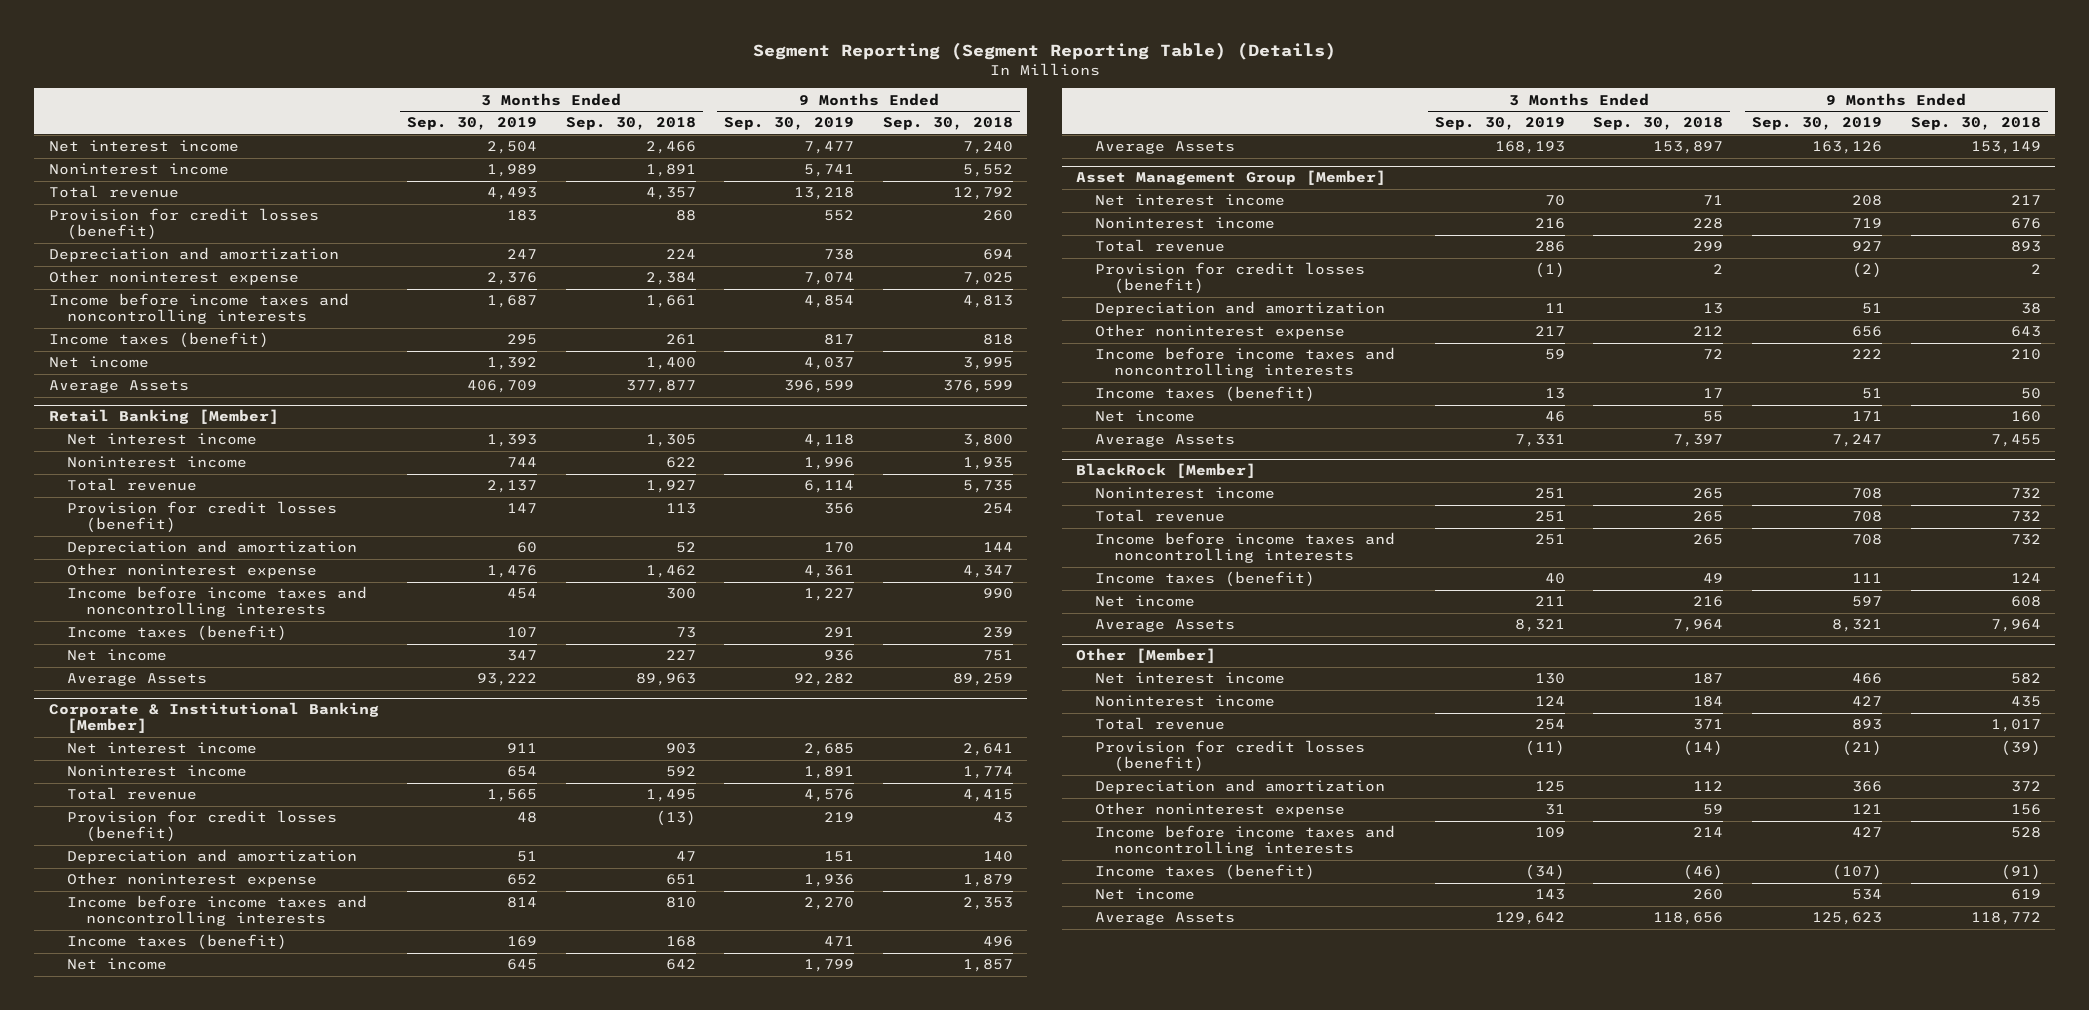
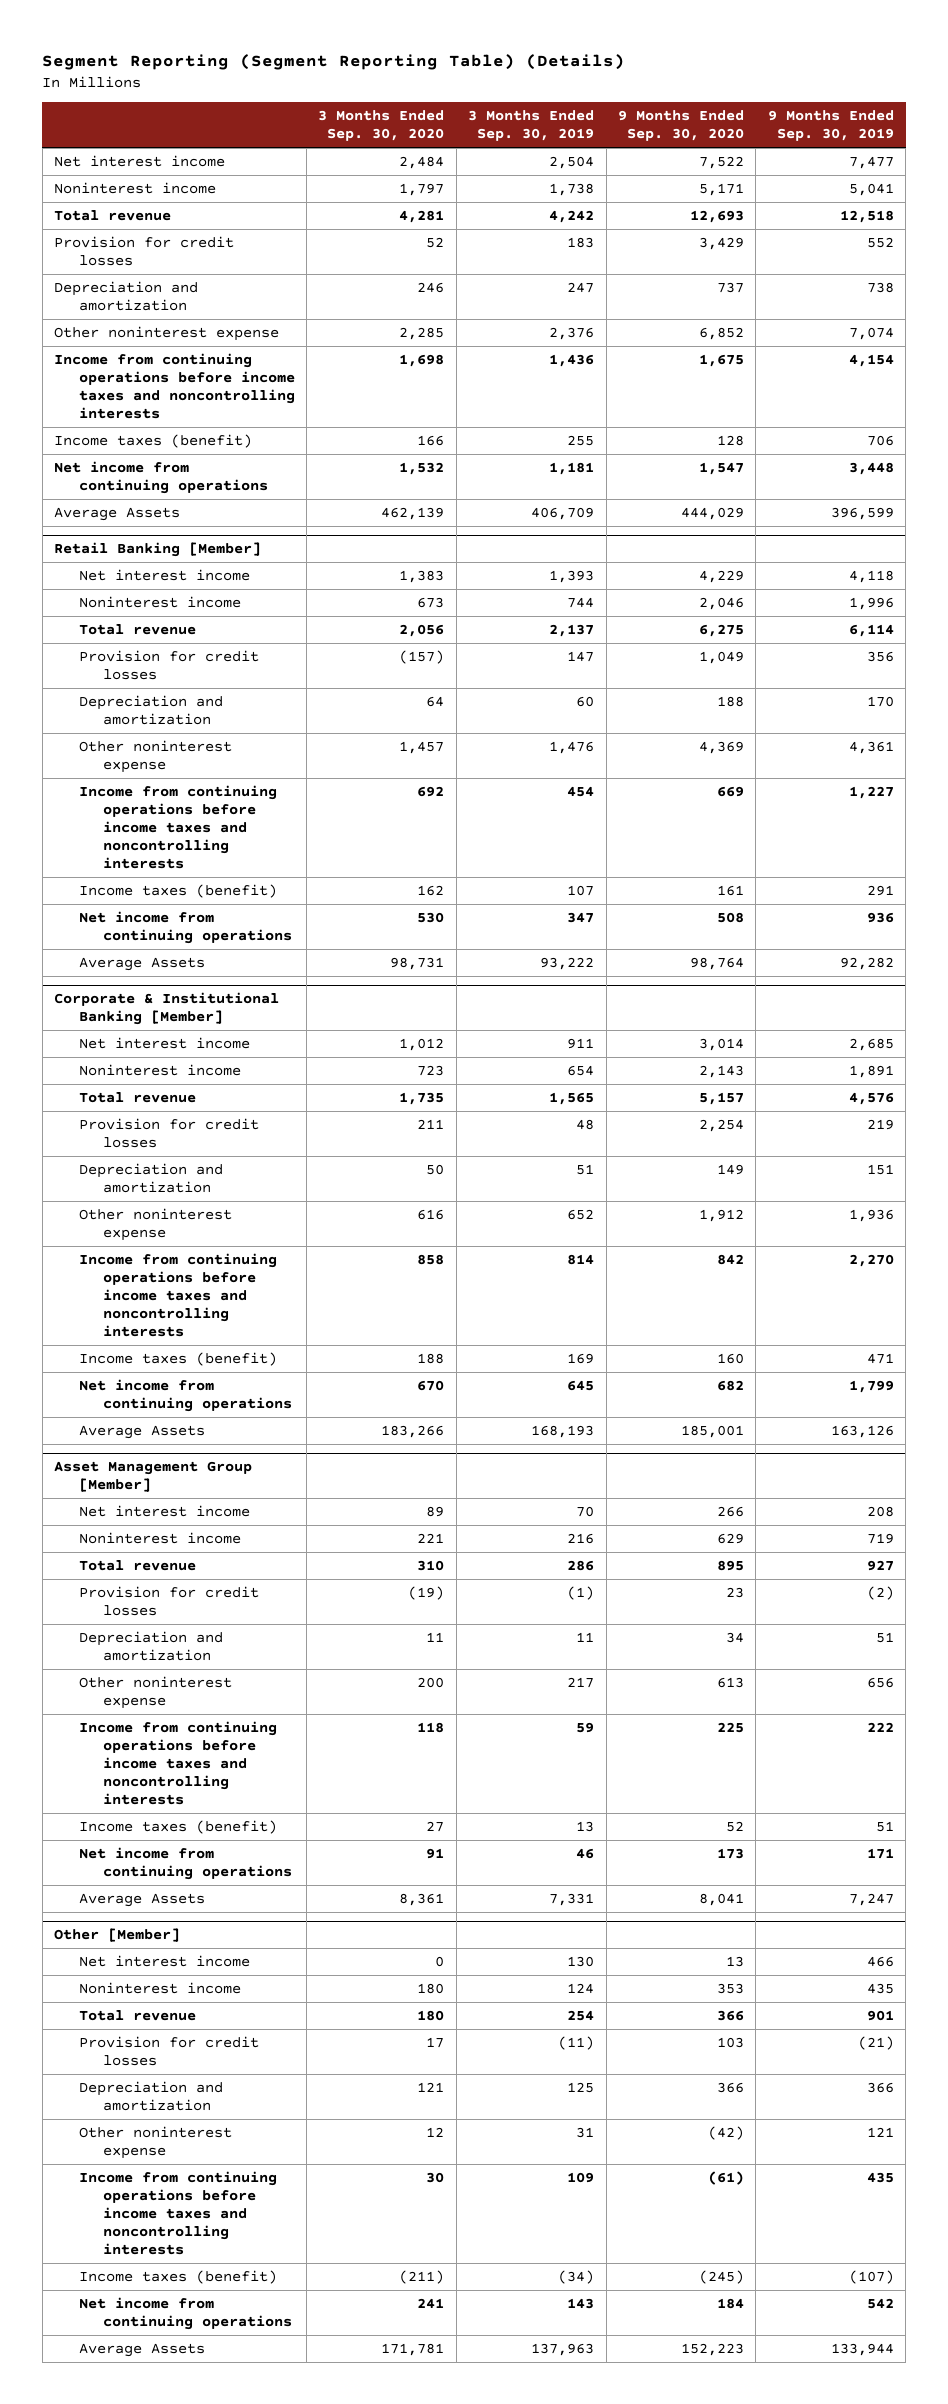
[565,117,696,131] Sep. 30, 2018 -> none
[882,117,1013,131] Sep. 30, 2018 -> none
none -> [318,110,445,142] 3 Months Ended Sep. 30, 2020
none -> [617,110,744,142] 9 Months Ended Sep. 30, 2020
[487,164,538,178] 1,989 -> [549,182,595,196] 1,738
[804,164,855,178] 5,741 -> [848,182,894,196] 5,041
[487,187,538,201] 4,493 -> [549,209,595,223] 4,242
[794,187,855,201] 13,218 -> [839,209,894,223] 12,518
[48,208,319,241] Provision for credit losses (benefit) -> [54,235,235,266] Provision for credit losses
[48,356,149,369] Net income -> none
[48,293,349,325] Income before income taxes and noncontrolling interests -> [54,352,295,420] Income from continuing operations before income taxes and noncontrolling interests
[487,295,538,309] 1,687 -> [549,353,595,367] 1,436
[804,295,855,309] 4,854 -> [848,353,894,367] 4,154
[507,334,538,346] 295 -> [567,434,595,446] 255
[824,334,855,346] 817 -> [866,434,894,446] 706
none -> [54,460,268,494] Net income from continuing operations
[67,501,338,534] Provision for credit losses (benefit) -> [78,649,259,680] Provision for credit losses
[67,586,368,618] Income before income taxes and noncontrolling interests -> [78,784,277,870] Income from continuing operations before income taxes and noncontrolling interests
[67,649,168,662] Net income -> [78,910,293,944] Net income from continuing operations
[67,810,338,843] Provision for credit losses (benefit) -> [78,1117,259,1148] Provision for credit losses
[67,895,368,927] Income before income taxes and noncontrolling interests -> [78,1252,277,1338] Income from continuing operations before income taxes and noncontrolling interests
[67,958,168,971] Net income -> [78,1378,293,1412] Net income from continuing operations
[1094,262,1365,295] Provision for credit losses (benefit) -> [78,1585,259,1616] Provision for credit losses
[1094,347,1395,379] Income before income taxes and noncontrolling interests -> [78,1720,277,1806] Income from continuing operations before income taxes and noncontrolling interests
[1094,410,1195,423] Net income -> [78,1846,293,1880] Net income from continuing operations
[1076,463,1257,479] BlackRock [Member] -> none
[1094,487,1275,500] Noninterest income -> none
[1094,509,1225,523] Total revenue -> none
[1094,532,1395,564] Income before income taxes and noncontrolling interests -> none
[1094,571,1315,588] Income taxes (benefit) -> none
[1094,595,1195,608] Net income -> none
[1094,619,1235,633] Average Assets -> none
[1851,696,1882,707] 427 -> [866,1982,894,1994] 435
[1851,719,1882,731] 893 -> [866,2009,894,2021] 901
[1094,740,1365,773] Provision for credit losses (benefit) -> [78,2035,259,2066] Provision for credit losses
[1094,825,1395,857] Income before income taxes and noncontrolling interests -> [78,2170,277,2256] Income from continuing operations before income taxes and noncontrolling interests
[1851,827,1882,838] 427 -> [866,2171,894,2183] 435
[1094,888,1195,901] Net income -> none
none -> [78,2296,293,2330] Net income from continuing operations
[1494,912,1565,926] 129,642 -> [531,2342,595,2356] 137,963
[1811,912,1882,926] 125,623 -> [830,2342,894,2356] 133,944

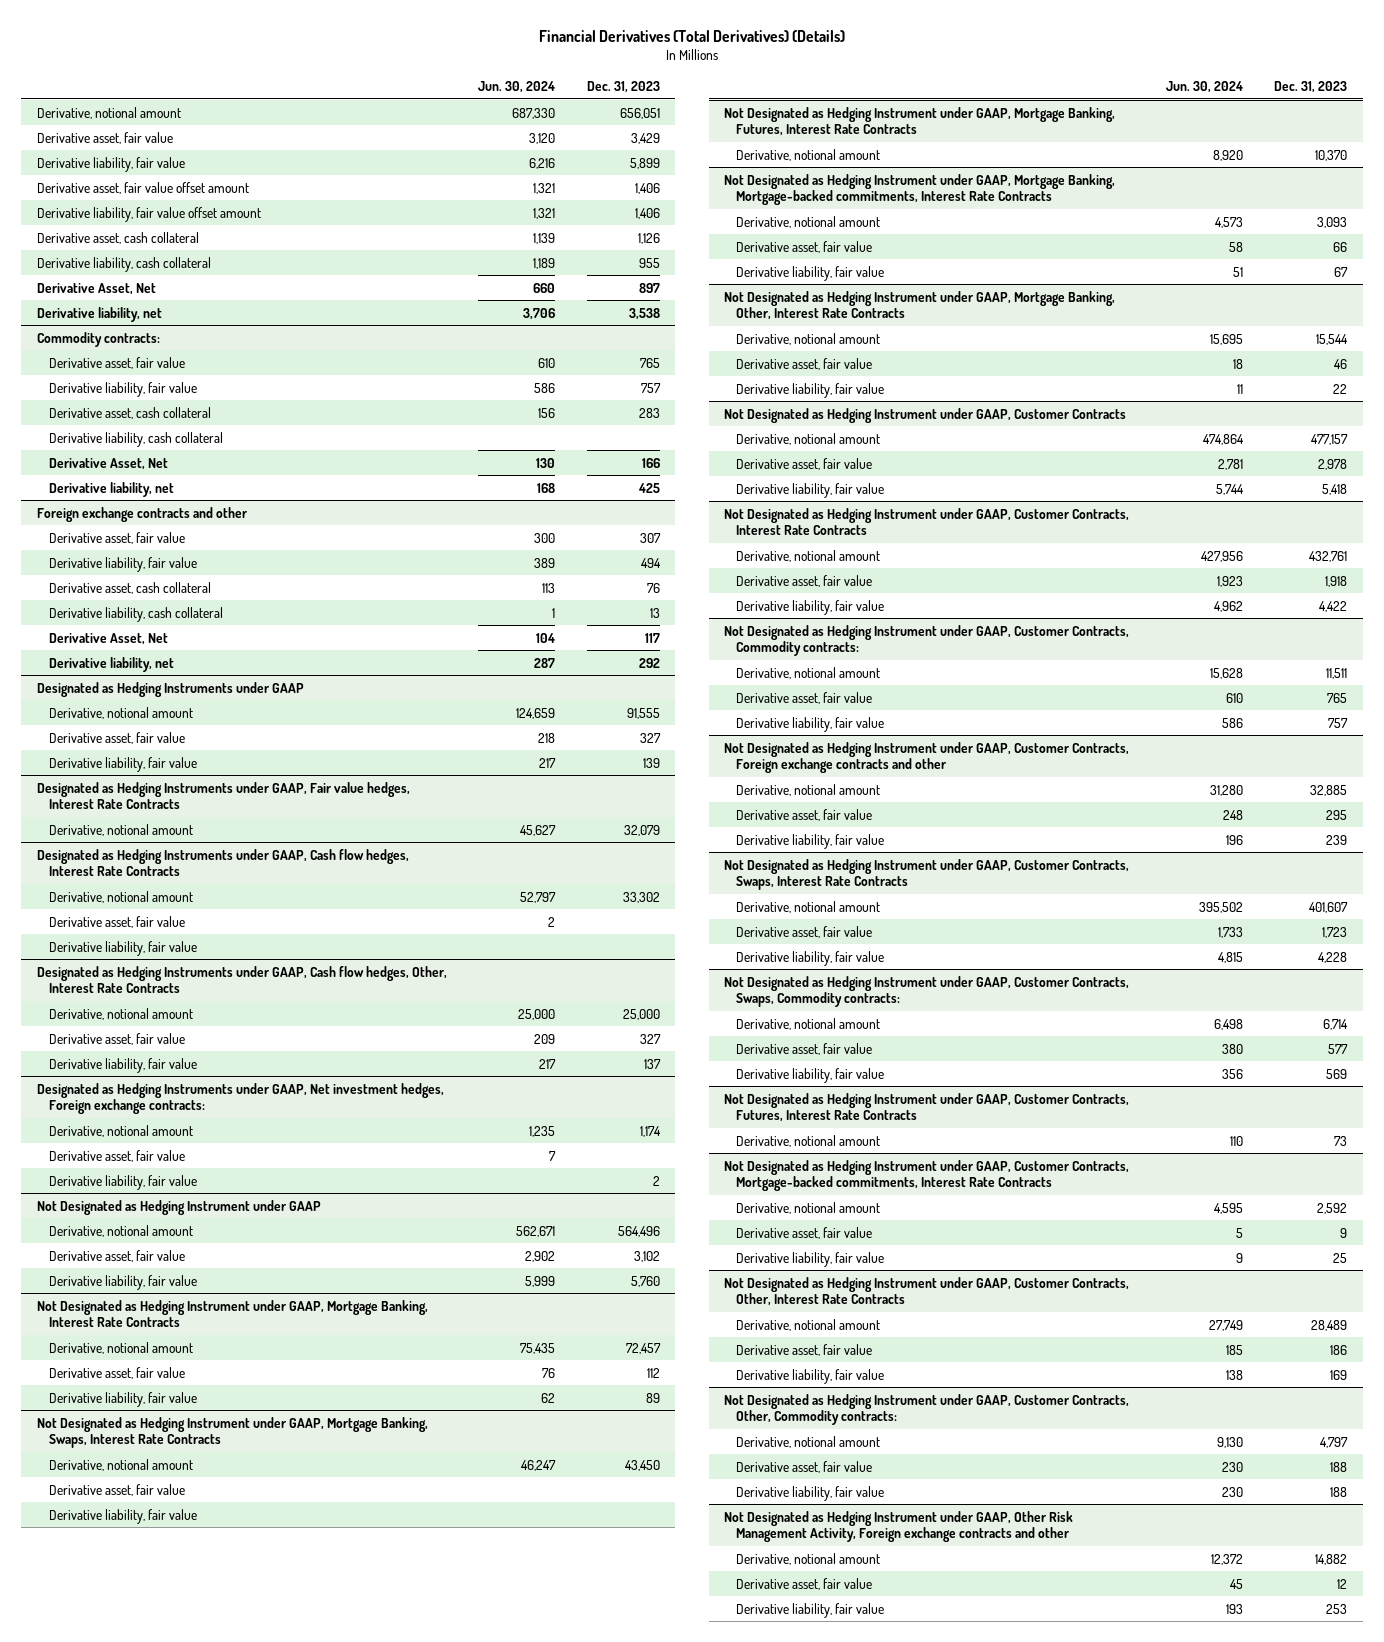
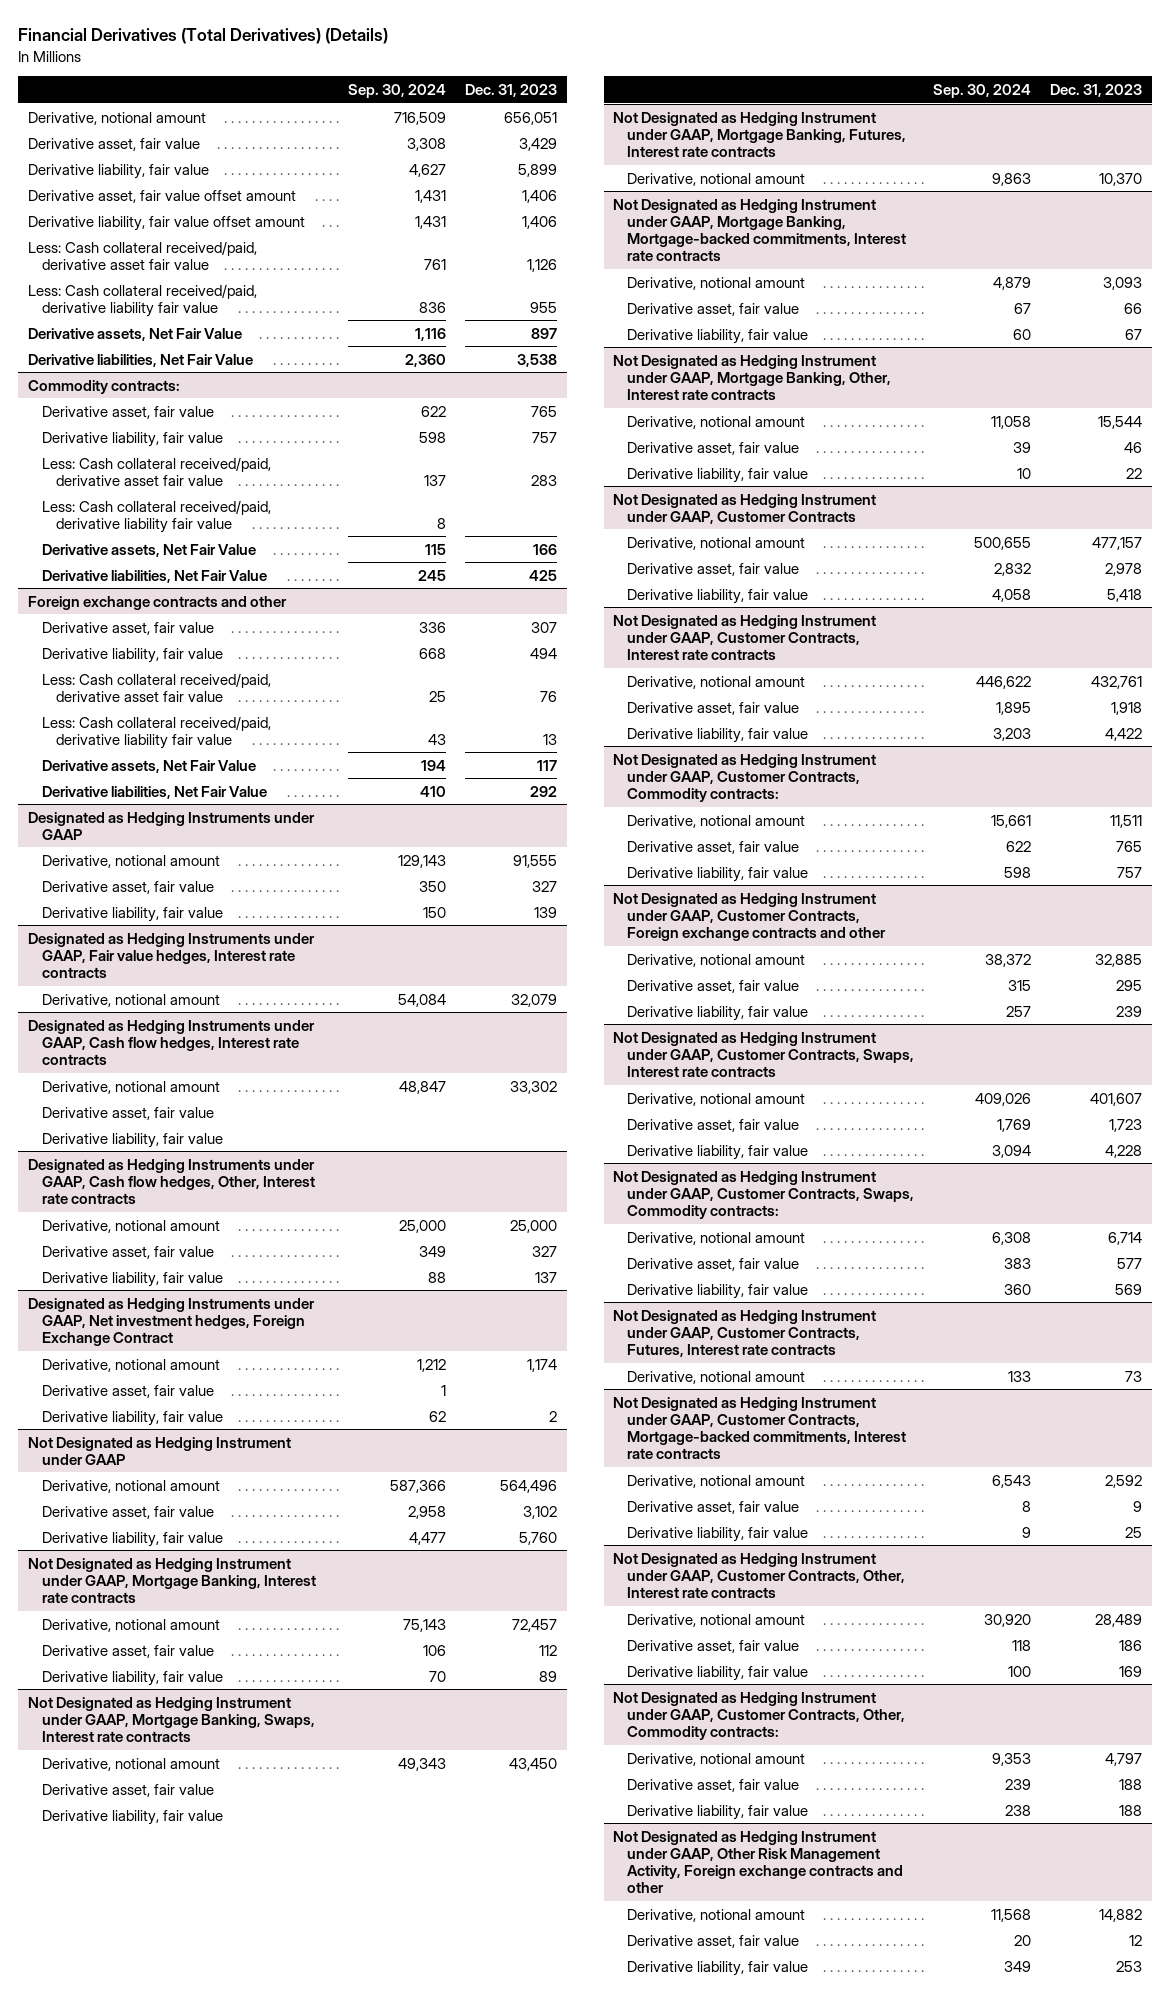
[478,80,556,93] Jun. 30, 2024 -> none
none -> [348,83,447,98] Sep. 30, 2024
[37,231,200,244] Derivative asset, cash collateral -> [27,240,257,270] Less: Cash collateral received/paid, derivative asset fair value
[37,256,212,272] Derivative liability, cash collateral -> [27,283,257,317] Less: Cash collateral received/paid, derivative liability fair value
[37,282,157,295] Derivative Asset, Net -> [27,327,242,341] Derivative assets, Net Fair Value
[37,306,163,322] Derivative liability, net -> [27,353,253,367] Derivative liabilities, Net Fair Value
[48,406,211,419] Derivative asset, cash collateral -> [42,456,272,486] Less: Cash collateral received/paid, derivative asset fair value
[48,431,223,447] Derivative liability, cash collateral -> [42,499,272,533] Less: Cash collateral received/paid, derivative liability fair value
[48,457,168,470] Derivative Asset, Net -> [42,543,257,557] Derivative assets, Net Fair Value
[48,481,174,497] Derivative liability, net -> [42,569,268,583] Derivative liabilities, Net Fair Value
[48,581,211,594] Derivative asset, cash collateral -> [42,672,272,702] Less: Cash collateral received/paid, derivative asset fair value
[48,606,223,622] Derivative liability, cash collateral -> [42,715,272,749] Less: Cash collateral received/paid, derivative liability fair value
[48,632,168,645] Derivative Asset, Net -> [42,759,257,773] Derivative assets, Net Fair Value
[48,656,174,672] Derivative liability, net -> [42,785,268,799] Derivative liabilities, Net Fair Value
[37,781,411,810] Designated as Hedging Instruments under GAAP, Fair value hedges, Interest Rate Contracts -> [27,932,315,978] Designated as Hedging Instruments under GAAP, Fair value hedges, Interest rate contracts
[37,848,410,877] Designated as Hedging Instruments under GAAP, Cash flow hedges, Interest Rate Contracts -> [27,1019,315,1065] Designated as Hedging Instruments under GAAP, Cash flow hedges, Interest rate contracts
[37,965,448,994] Designated as Hedging Instruments under GAAP, Cash flow hedges, Other, Interest Rate Contracts -> [27,1158,316,1204] Designated as Hedging Instruments under GAAP, Cash flow hedges, Other, Interest rate contracts
[37,1082,445,1115] Designated as Hedging Instruments under GAAP, Net investment hedges, Foreign exchange contracts: -> [27,1297,315,1346] Designated as Hedging Instruments under GAAP, Net investment hedges, Foreign Exchange Contract
[37,1299,429,1328] Not Designated as Hedging Instrument under GAAP, Mortgage Banking, Interest Rate Contracts -> [27,1557,317,1603] Not Designated as Hedging Instrument under GAAP, Mortgage Banking, Interest rate contracts
[37,1416,429,1449] Not Designated as Hedging Instrument under GAAP, Mortgage Banking, Swaps, Interest Rate Contracts -> [27,1696,316,1742] Not Designated as Hedging Instrument under GAAP, Mortgage Banking, Swaps, Interest rate contracts
[724,106,1116,137] Not Designated as Hedging Instrument under GAAP, Mortgage Banking, Futures, Interest Rate Contracts -> [613,111,907,157] Not Designated as Hedging Instrument under GAAP, Mortgage Banking, Futures, Interest rate contracts
[724,173,1116,206] Not Designated as Hedging Instrument under GAAP, Mortgage Banking, Mortgage-backed commitments, Interest Rate Contracts -> [613,198,907,262] Not Designated as Hedging Instrument under GAAP, Mortgage Banking, Mortgage-backed commitments, Interest rate contracts
[724,290,1116,321] Not Designated as Hedging Instrument under GAAP, Mortgage Banking, Other, Interest Rate Contracts -> [613,354,892,400] Not Designated as Hedging Instrument under GAAP, Mortgage Banking, Other, Interest rate contracts
[724,507,1130,536] Not Designated as Hedging Instrument under GAAP, Customer Contracts, Interest Rate Contracts -> [613,614,877,660] Not Designated as Hedging Instrument under GAAP, Customer Contracts, Interest rate contracts
[724,858,1130,891] Not Designated as Hedging Instrument under GAAP, Customer Contracts, Swaps, Interest Rate Contracts -> [613,1031,915,1077] Not Designated as Hedging Instrument under GAAP, Customer Contracts, Swaps, Interest rate contracts
[724,1092,1130,1123] Not Designated as Hedging Instrument under GAAP, Customer Contracts, Futures, Interest Rate Contracts -> [613,1309,877,1357] Not Designated as Hedging Instrument under GAAP, Customer Contracts, Futures, Interest rate contracts
[724,1159,1130,1192] Not Designated as Hedging Instrument under GAAP, Customer Contracts, Mortgage-backed commitments, Interest Rate Contracts -> [613,1396,907,1460] Not Designated as Hedging Instrument under GAAP, Customer Contracts, Mortgage-backed commitments, Interest rate contracts
[724,1276,1130,1307] Not Designated as Hedging Instrument under GAAP, Customer Contracts, Other, Interest Rate Contracts -> [613,1552,906,1598] Not Designated as Hedging Instrument under GAAP, Customer Contracts, Other, Interest rate contracts

